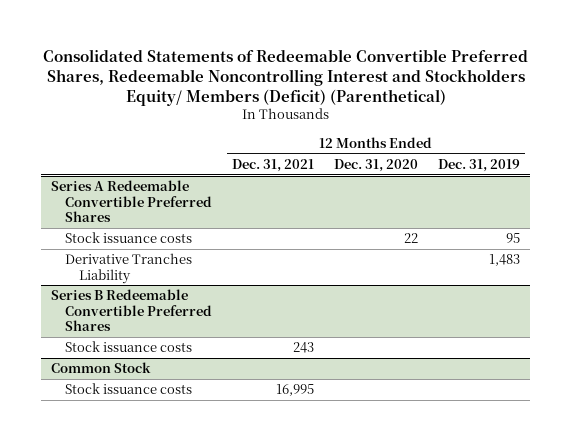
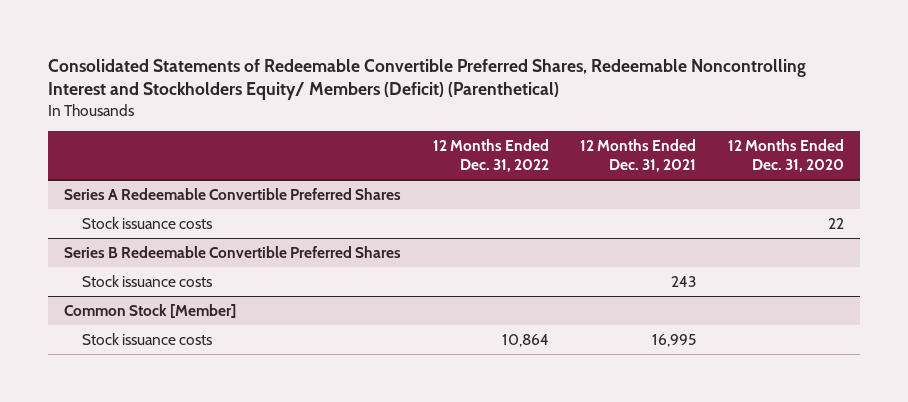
[438,158,521,172] Dec. 31, 2019 -> none
none -> [432,138,549,172] 12 Months Ended Dec. 31, 2022
[65,253,193,284] Derivative Tranches Liability -> none
[51,362,152,374] Common Stock -> [63,303,236,318] Common Stock [Member]

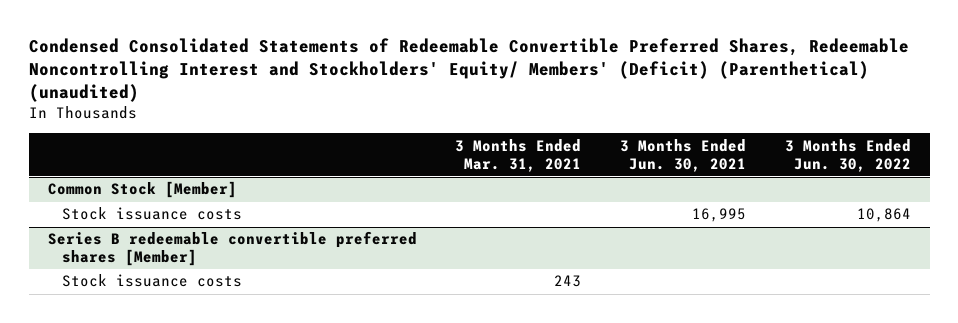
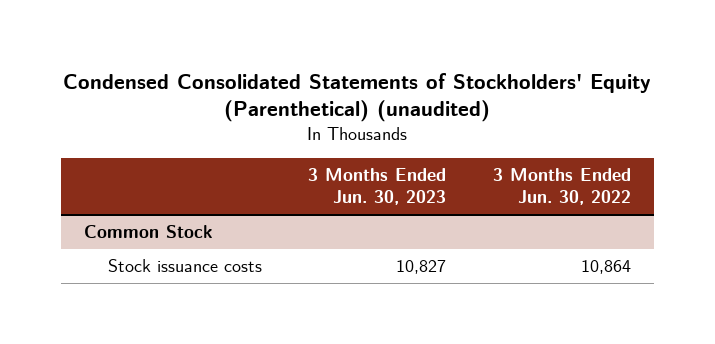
[28,37,909,103] Condensed Consolidated Statements of Redeemable Convertible Preferred Shares, Redeemable Noncontrolling Interest and Stockholders' Equity/ Members' (Deficit) (Parenthetical) (unaudited) -> [63,72,652,123] Condensed Consolidated Statements of Stockholders' Equity (Parenthetical) (unaudited)
[455,138,582,172] 3 Months Ended Mar. 31, 2021 -> none
[619,138,746,172] 3 Months Ended Jun. 30, 2021 -> none
none -> [308,167,447,206] 3 Months Ended Jun. 30, 2023
[47,181,237,199] Common Stock [Member] -> [84,225,214,239] Common Stock
[47,231,417,267] Series B redeemable convertible preferred shares [Member] -> none
[62,274,243,288] Stock issuance costs -> none

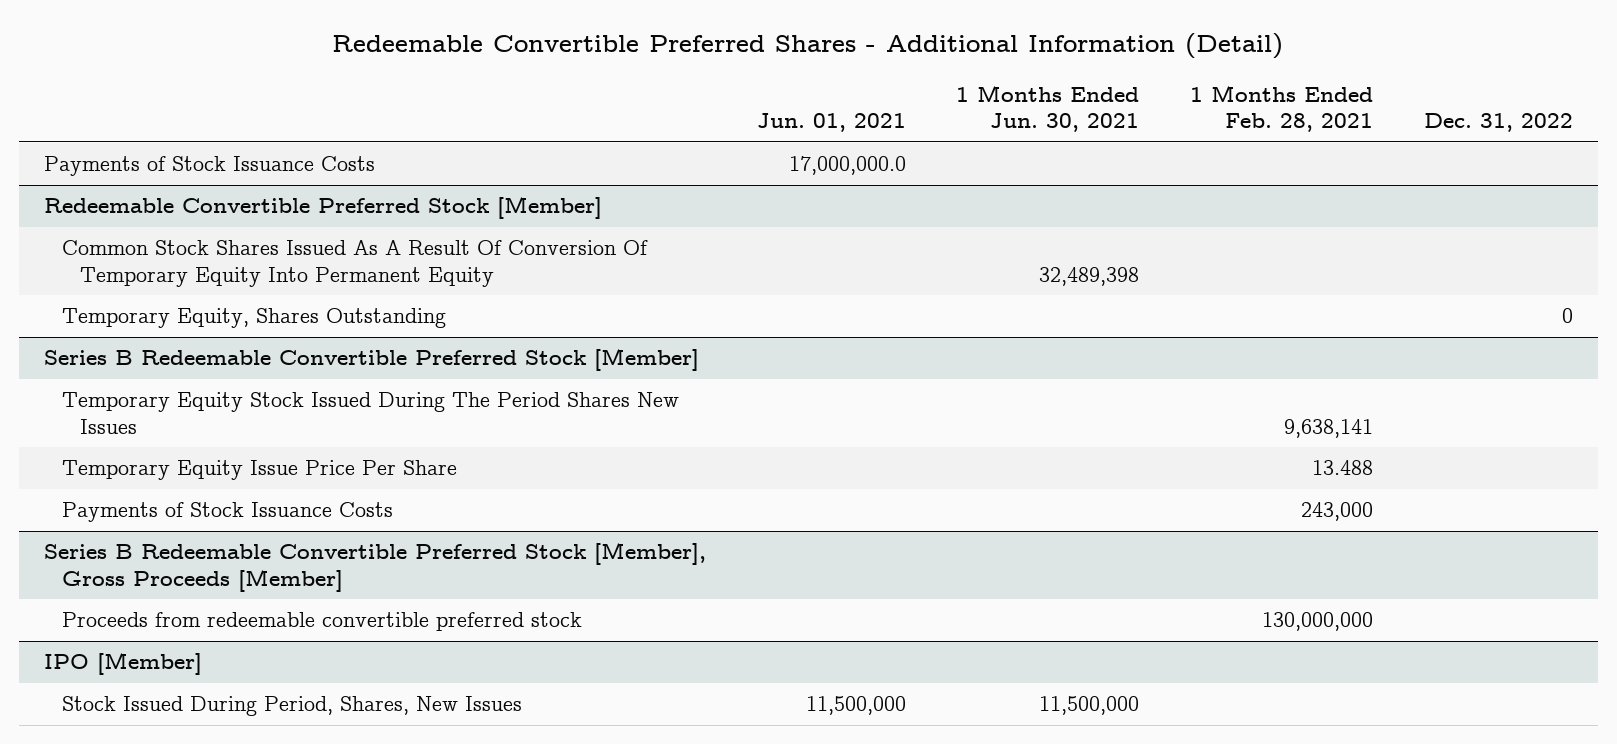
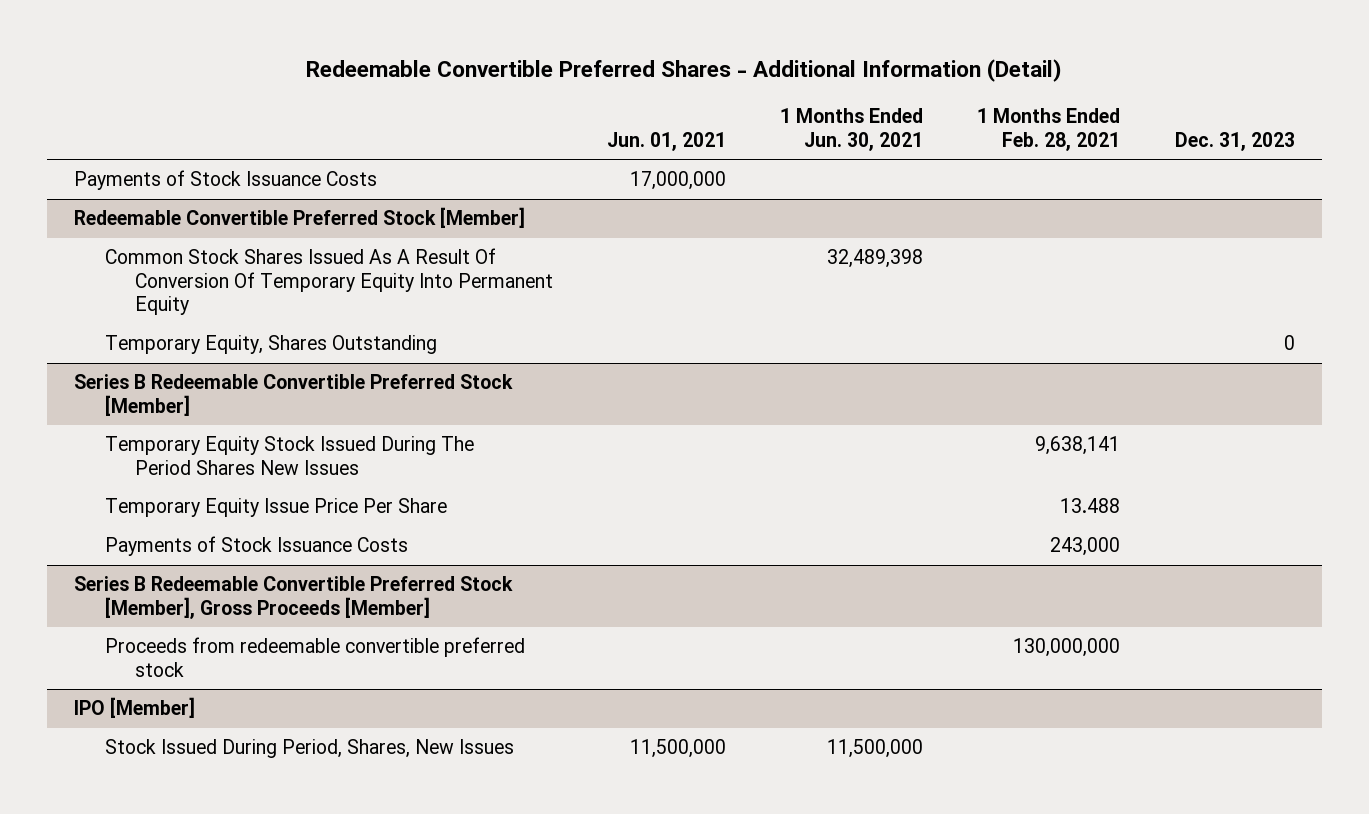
[1423,112,1573,132] Dec. 31, 2022 -> none
none -> [1174,131,1295,151] Dec. 31, 2023
[788,156,906,176] 17,000,000.0 -> [629,171,726,191] 17,000,000

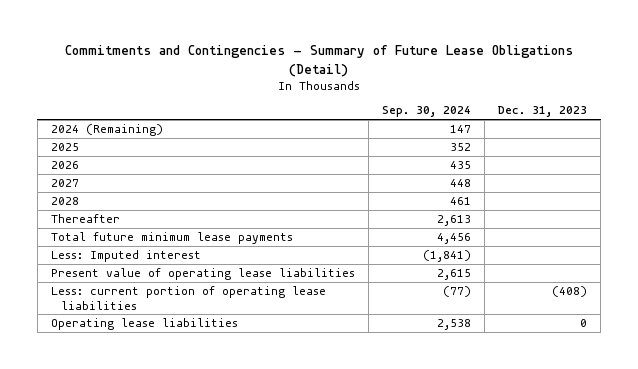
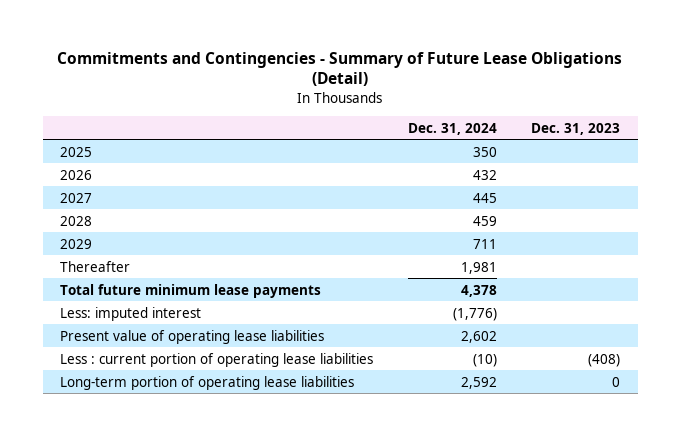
[381,106,471,118] Sep. 30, 2024 -> none
none -> [407,122,497,135] Dec. 31, 2024
[50,123,163,136] 2024 (Remaining) -> none
none -> [60,238,93,249] 2029
[50,249,201,262] Less: Imputed interest -> [60,306,202,321] Less: imputed interest
[50,285,326,310] Less: current portion of operating lease liabilities -> [60,352,374,367] Less : current portion of operating lease liabilities
[50,317,238,330] Operating lease liabilities -> [60,375,355,390] Long-term portion of operating lease liabilities

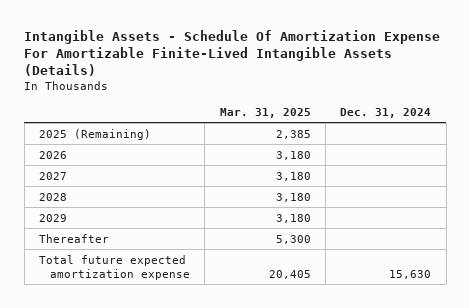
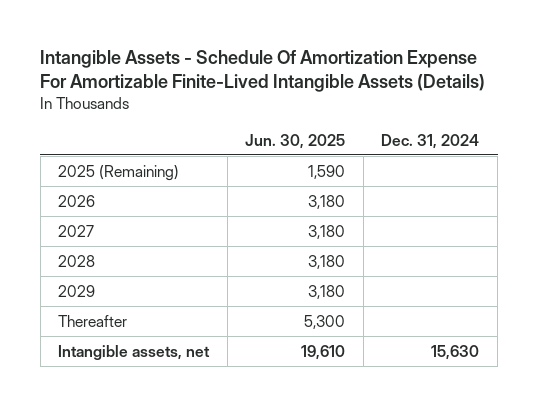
[219,107,311,118] Mar. 31, 2025 -> none
none -> [245,133,346,149] Jun. 30, 2025
[38,254,190,280] Total future expected amortization expense -> [58,344,211,360] Intangible assets, net

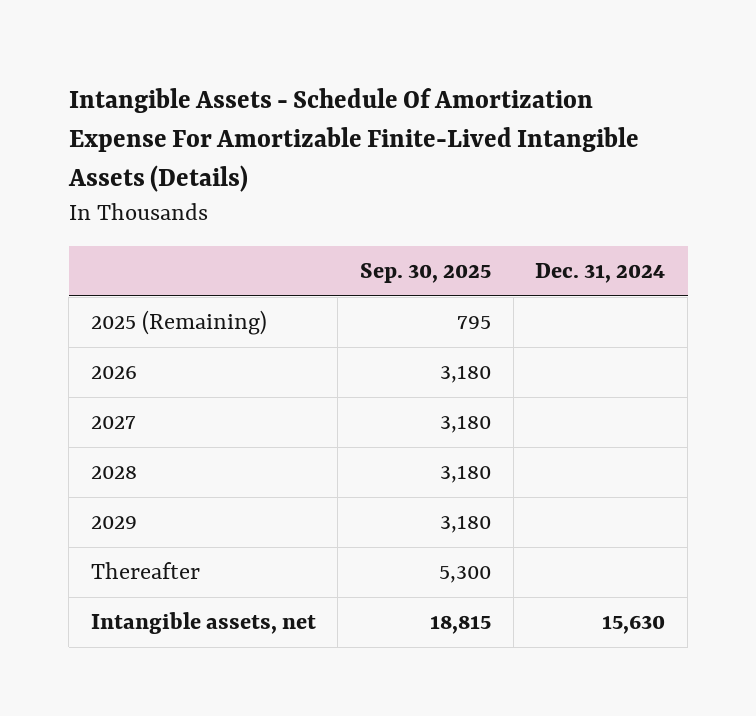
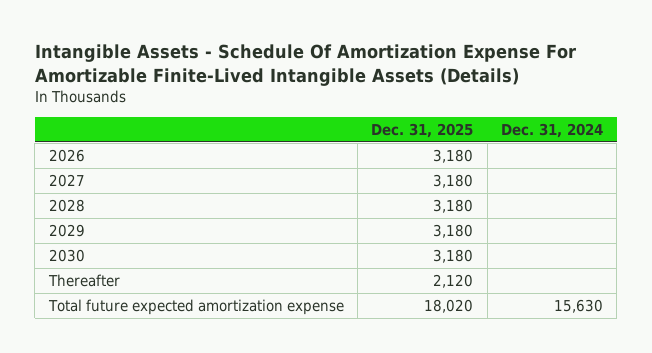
[360,262,492,283] Sep. 30, 2025 -> none
none -> [371,122,474,138] Dec. 31, 2025
[90,310,267,336] 2025 (Remaining) -> none
none -> [48,249,85,263] 2030
[90,612,316,635] Intangible assets, net -> [47,299,344,316] Total future expected amortization expense

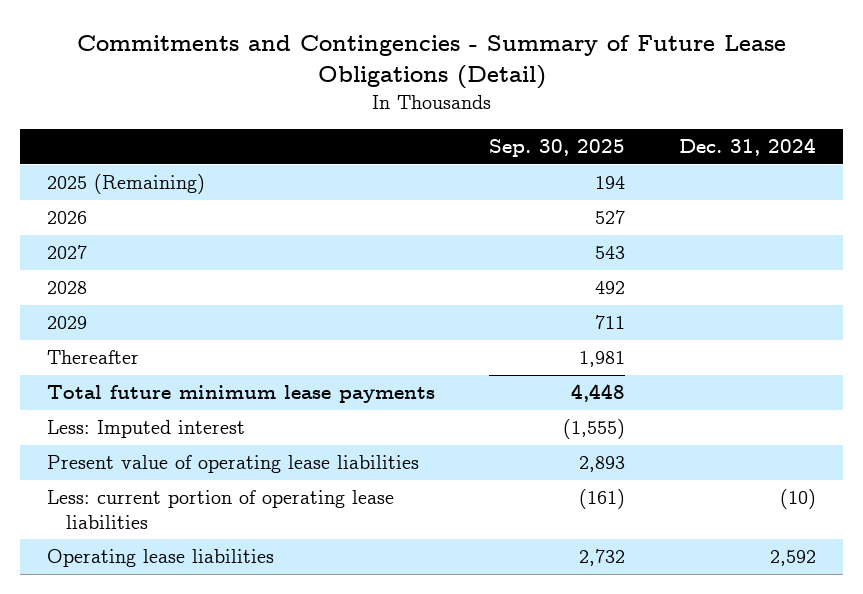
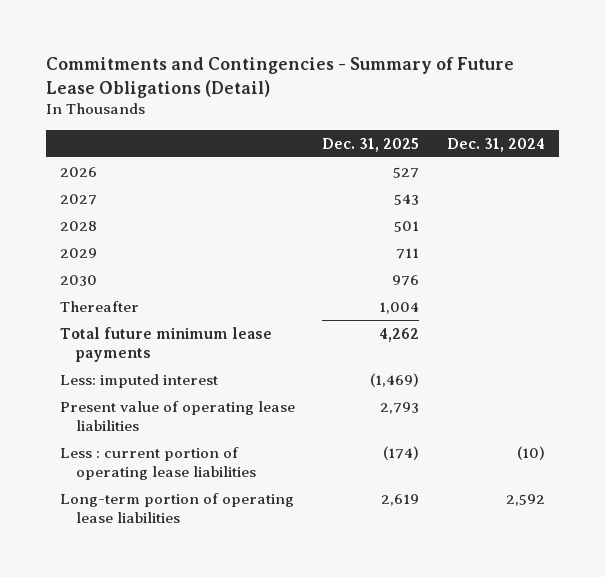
[489,139,626,158] Sep. 30, 2025 -> none
none -> [322,137,420,152] Dec. 31, 2025
[47,174,206,195] 2025 (Remaining) -> none
none -> [59,274,97,286] 2030
[47,420,246,439] Less: Imputed interest -> [59,373,218,388] Less: imputed interest
[47,490,395,529] Less: current portion of operating lease liabilities -> [59,446,257,480] Less : current portion of operating lease liabilities
[47,549,275,568] Operating lease liabilities -> [59,492,294,523] Long-term portion of operating lease liabilities

